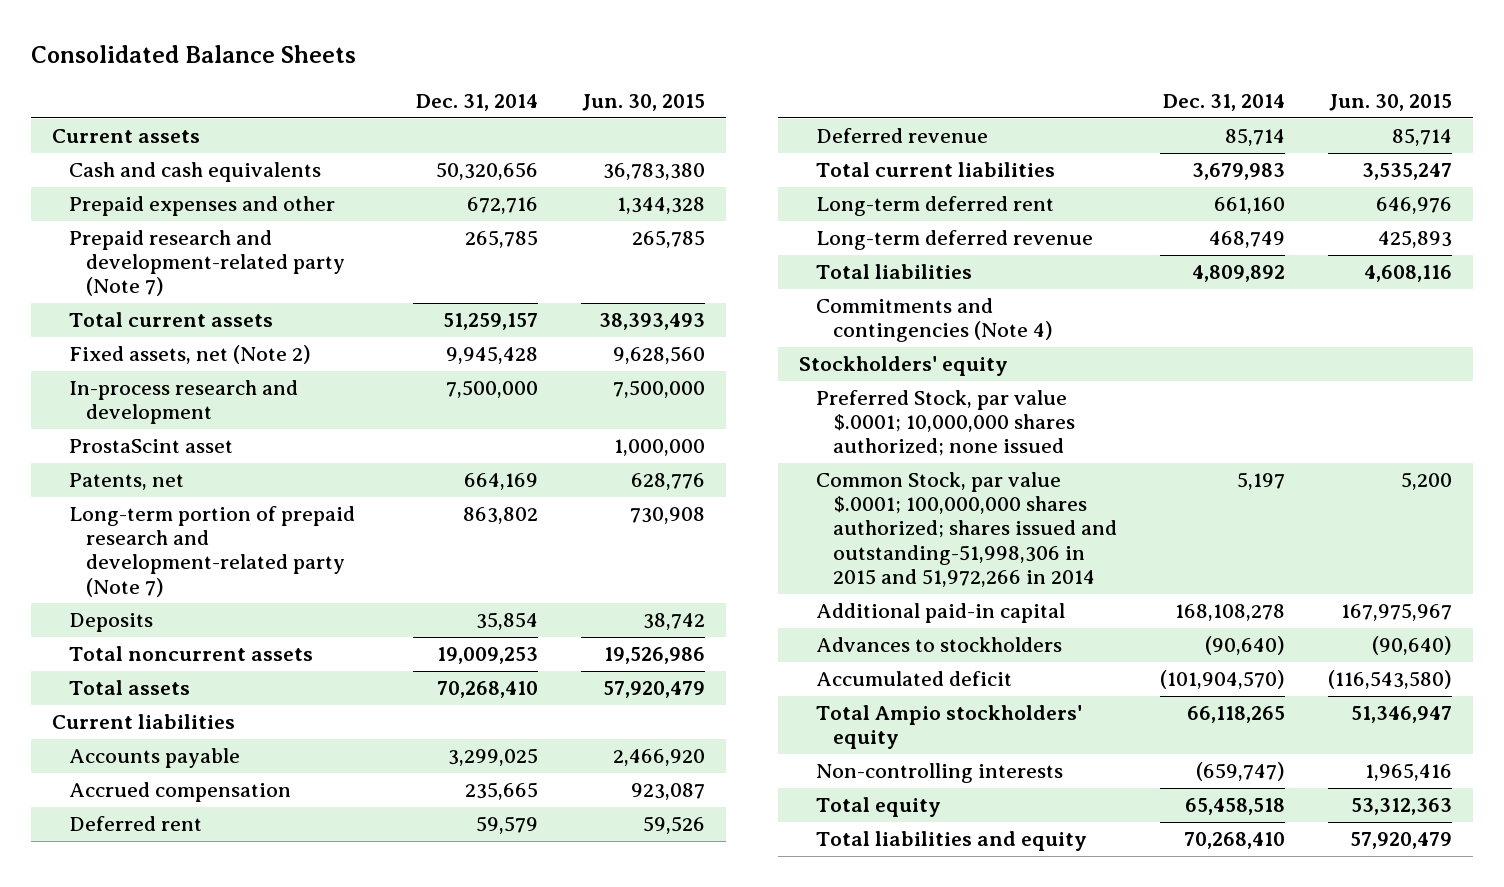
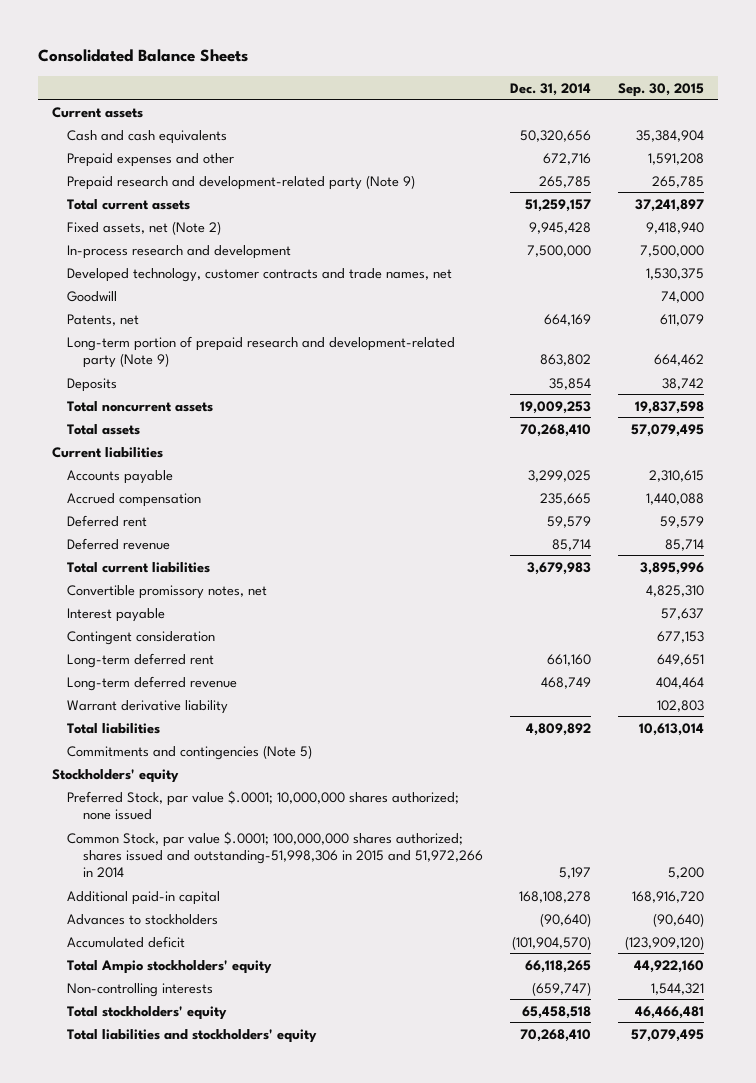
[581,94,705,112] Jun. 30, 2015 -> none
none -> [617,82,704,97] Sep. 30, 2015
[69,230,346,297] Prepaid research and development-related party (Note 7) -> [67,174,416,190] Prepaid research and development-related party (Note 9)
[69,439,234,454] ProstaScint asset -> none
none -> [67,267,453,282] Developed technology, customer contracts and trade names, net
none -> [67,290,118,302] Goodwill
[69,506,356,597] Long-term portion of prepaid research and development-related party (Note 7) -> [67,335,456,368] Long-term portion of prepaid research and development-related party (Note 9)
none -> [67,584,268,599] Convertible promissory notes, net
none -> [67,607,166,622] Interest payable
none -> [67,630,216,645] Contingent consideration
none -> [67,699,229,714] Warrant derivative liability
[816,298,1054,343] Commitments and contingencies (Note 4) -> [67,744,313,760] Commitments and contingencies (Note 5)
[816,797,942,818] Total equity -> [67,1005,228,1020] Total stockholders' equity
[816,831,1088,852] Total liabilities and equity -> [67,1028,318,1043] Total liabilities and stockholders' equity

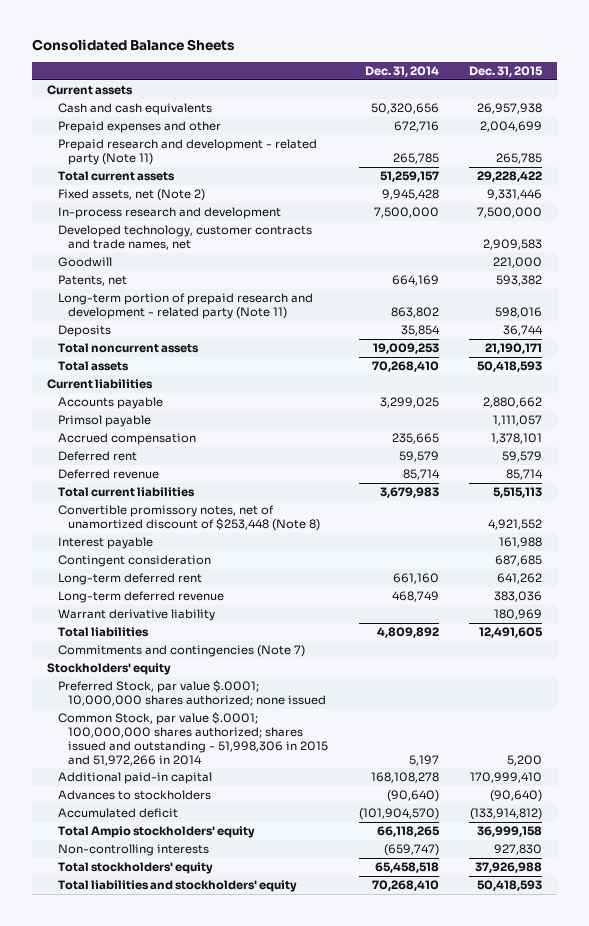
[617,82,704,97] Sep. 30, 2015 -> none
none -> [468,66,543,78] Dec. 31, 2015
[67,174,416,190] Prepaid research and development-related party (Note 9) -> [57,139,317,166] Prepaid research and development - related party (Note 11)
[67,335,456,368] Long-term portion of prepaid research and development-related party (Note 9) -> [57,293,313,320] Long-term portion of prepaid research and development - related party (Note 11)
none -> [57,415,151,428] Primsol payable
[67,584,268,599] Convertible promissory notes, net -> [57,505,321,532] Convertible promissory notes, net of unamortized discount of $253,448 (Note 8)
[67,744,313,760] Commitments and contingencies (Note 5) -> [57,645,305,658] Commitments and contingencies (Note 7)
[67,830,483,879] Common Stock, par value $.0001; 100,000,000 shares authorized; shares issued and outstanding-51,998,306 in 2015 and 51,972,266 in 2014 -> [57,712,329,766] Common Stock, par value $.0001; 100,000,000 shares authorized; shares issued and outstanding - 51,998,306 in 2015 and 51,972,266 in 2014

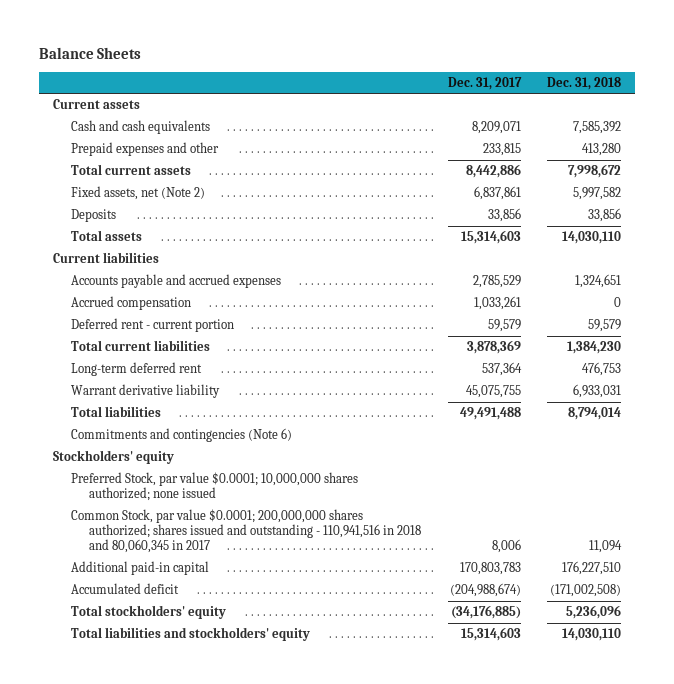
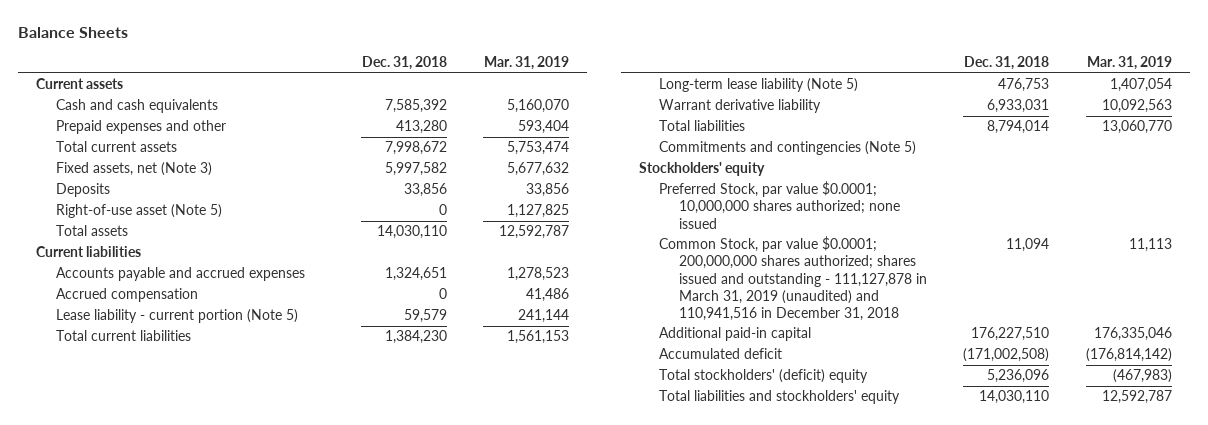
[447,76,522,90] Dec. 31, 2017 -> none
none -> [484,56,570,71] Mar. 31, 2019
[70,186,205,201] Fixed assets, net (Note 2) -> [56,162,213,177] Fixed assets, net (Note 3)
none -> [56,204,223,219] Right-of-use asset (Note 5)
[70,318,234,333] Deferred rent - current portion -> [56,309,299,324] Lease liability - current portion (Note 5)
[70,362,202,377] Long-term deferred rent -> [658,78,858,93] Long-term lease liability (Note 5)
[70,428,292,443] Commitments and contingencies (Note 6) -> [658,141,916,156] Commitments and contingencies (Note 5)
[70,509,421,554] Common Stock, par value $0.0001; 200,000,000 shares authorized; shares issued and outstanding - 110,941,516 in 2018 and 80,060,345 in 2017 -> [658,236,927,321] Common Stock, par value $0.0001; 200,000,000 shares authorized; shares issued and outstanding - 111,127,878 in March 31, 2019 (unaudited) and 110,941,516 in December 31, 2018
[70,605,226,620] Total stockholders' equity -> [658,369,868,384] Total stockholders' (deficit) equity

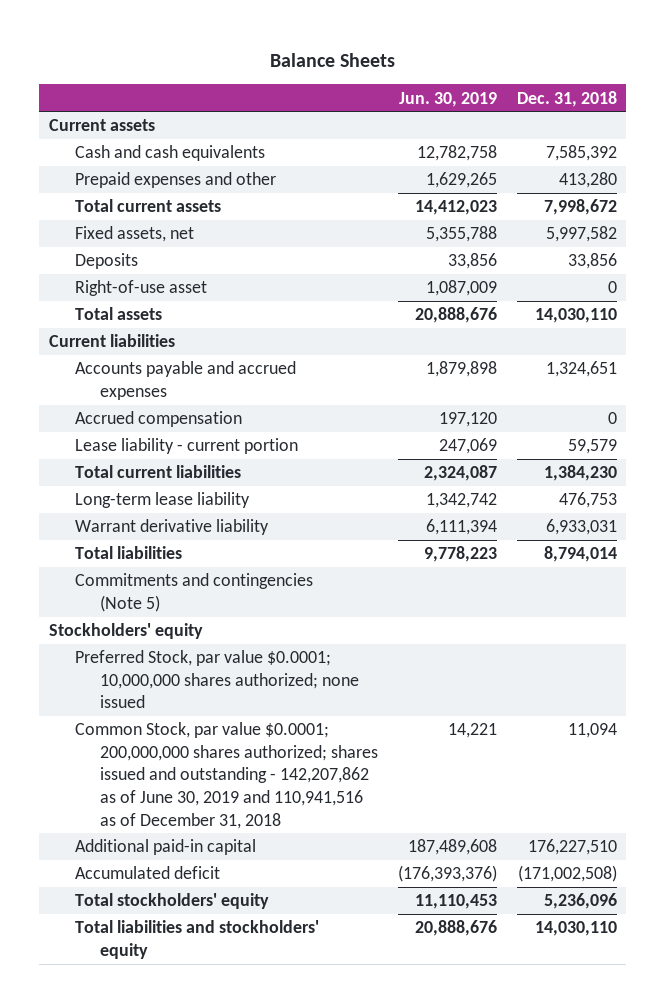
[484,56,570,71] Mar. 31, 2019 -> none
none -> [398,91,497,107] Jun. 30, 2019
[56,162,213,177] Fixed assets, net (Note 3) -> [74,226,194,243] Fixed assets, net
[56,204,223,219] Right-of-use asset (Note 5) -> [74,280,207,297] Right-of-use asset
[56,309,299,324] Lease liability - current portion (Note 5) -> [74,438,298,455] Lease liability - current portion
[658,78,858,93] Long-term lease liability (Note 5) -> [74,492,250,509] Long-term lease liability
[658,236,927,321] Common Stock, par value $0.0001; 200,000,000 shares authorized; shares issued and outstanding - 111,127,878 in March 31, 2019 (unaudited) and 110,941,516 in December 31, 2018 -> [74,722,379,829] Common Stock, par value $0.0001; 200,000,000 shares authorized; shares issued and outstanding - 142,207,862 as of June 30, 2019 and 110,941,516 as of December 31, 2018
[658,369,868,384] Total stockholders' (deficit) equity -> [74,893,269,910] Total stockholders' equity

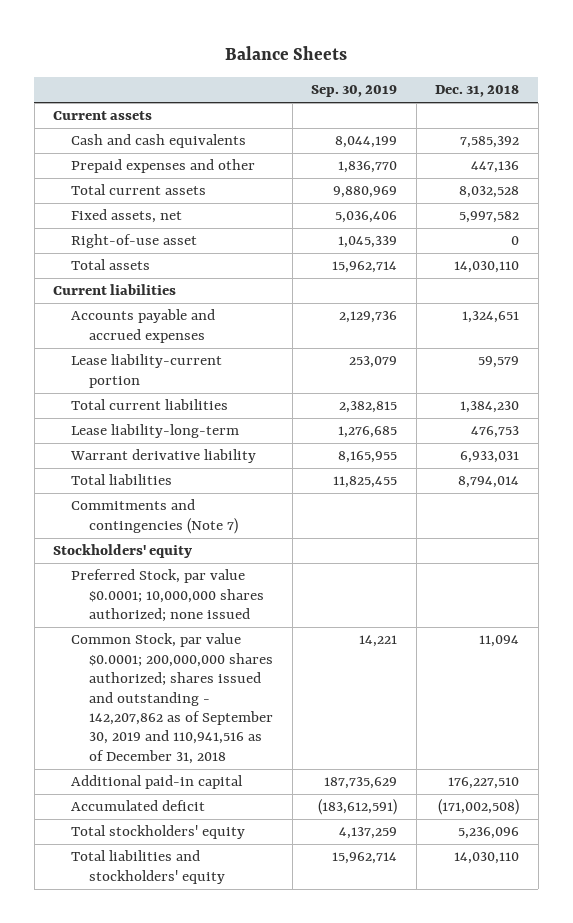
[398,91,497,107] Jun. 30, 2019 -> none
none -> [311,85,398,98] Sep. 30, 2019
[558,172,617,189] 413,280 -> [471,161,520,174] 447,136
[543,199,617,216] 7,998,672 -> [459,186,520,199] 8,032,528
[74,253,138,270] Deposits -> none
[74,411,242,428] Accrued compensation -> none
[74,438,298,455] Lease liability - current portion -> [71,354,223,388] Lease liability-current portion
[74,492,250,509] Long-term lease liability -> [71,424,240,439] Lease liability-long-term
[74,573,313,612] Commitments and contingencies (Note 5) -> [71,499,239,534] Commitments and contingencies (Note 7)
[74,722,379,829] Common Stock, par value $0.0001; 200,000,000 shares authorized; shares issued and outstanding - 142,207,862 as of June 30, 2019 and 110,941,516 as of December 31, 2018 -> [71,633,274,764] Common Stock, par value $0.0001; 200,000,000 shares authorized; shares issued and outstanding - 142,207,862 as of September 30, 2019 and 110,941,516 as of December 31, 2018

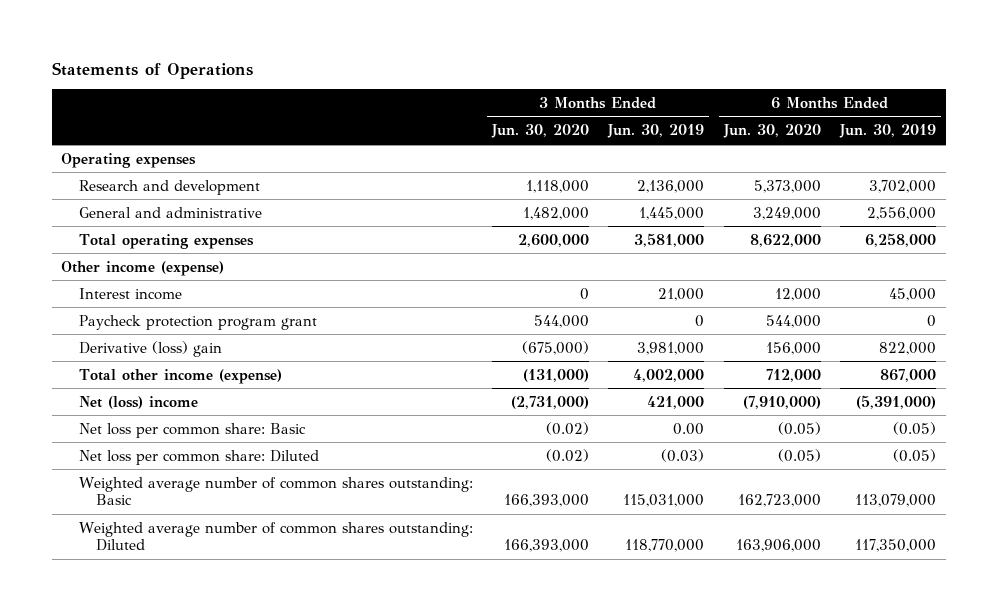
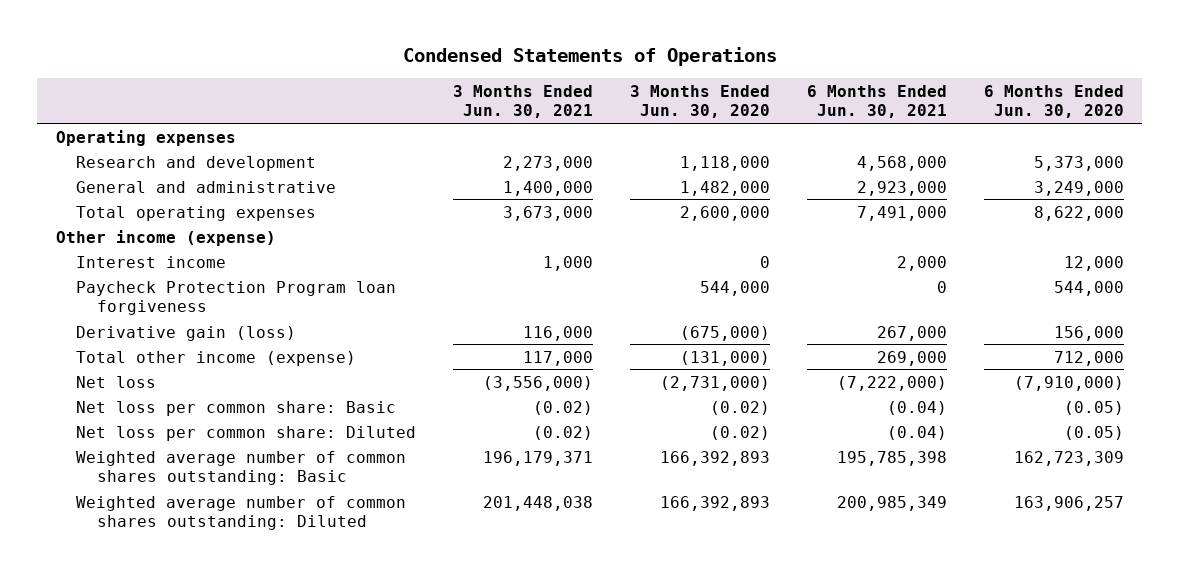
[51,61,253,79] Statements of Operations -> [402,46,777,66] Condensed Statements of Operations
[607,124,705,139] Jun. 30, 2019 -> none
[839,124,937,139] Jun. 30, 2019 -> none
none -> [453,84,594,119] 3 Months Ended Jun. 30, 2021
none -> [806,84,947,119] 6 Months Ended Jun. 30, 2021
[78,314,317,330] Paycheck protection program grant -> [76,280,397,316] Paycheck Protection Program loan forgiveness
[78,340,222,357] Derivative (loss) gain -> [76,325,297,341] Derivative gain (loss)
[78,395,198,409] Net (loss) income -> [76,375,157,388] Net loss
[504,494,590,508] 166,393,000 -> [660,450,771,466] 166,392,893
[737,494,821,508] 162,723,000 -> [1013,450,1124,466] 162,723,309
[504,539,590,553] 166,393,000 -> [660,495,771,511] 166,392,893
[735,539,821,553] 163,906,000 -> [1013,495,1124,511] 163,906,257

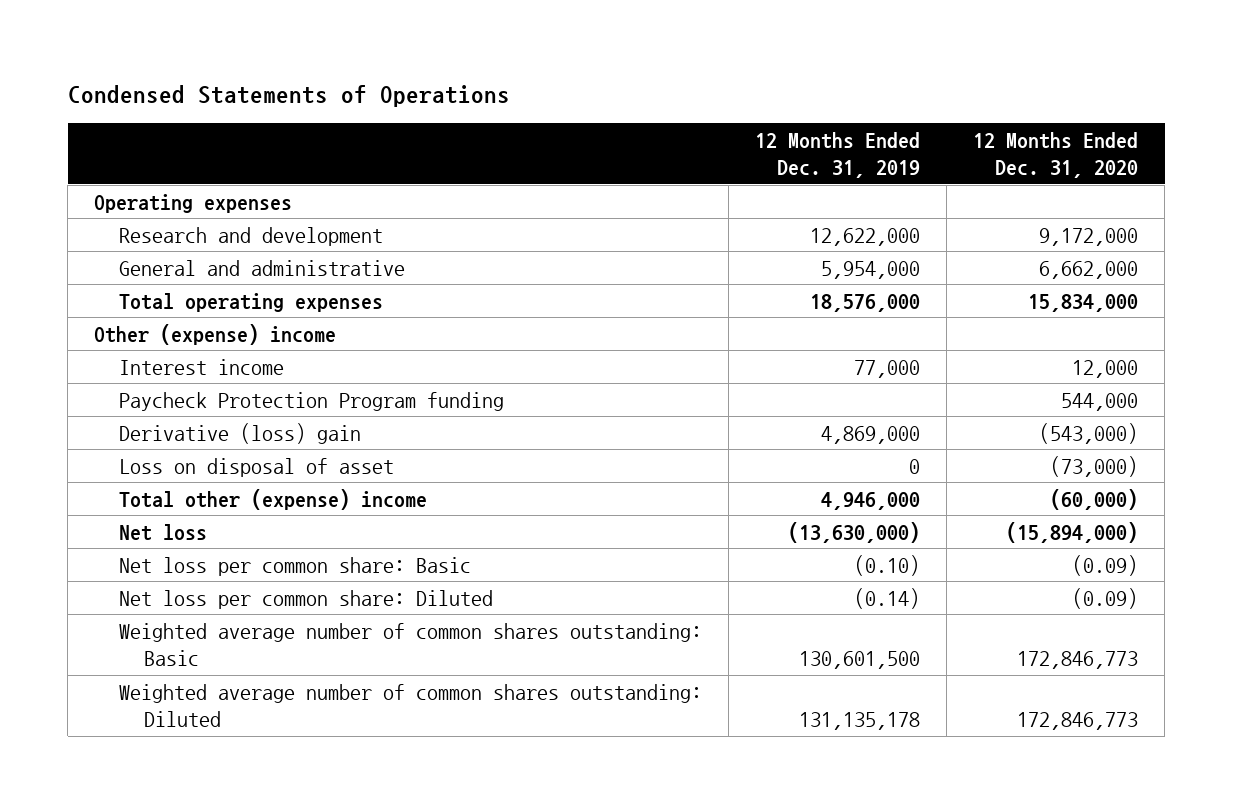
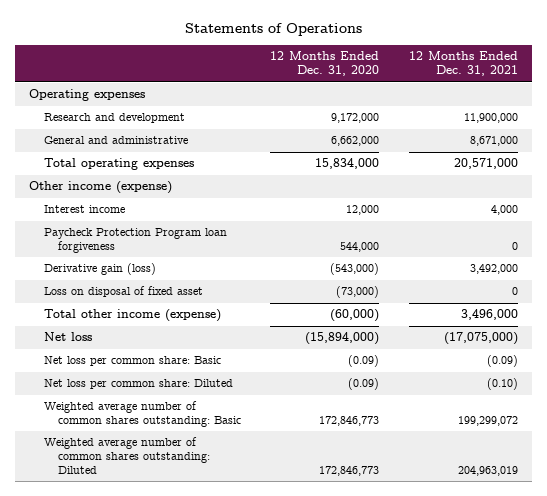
[67,84,510,107] Condensed Statements of Operations -> [184,23,362,37] Statements of Operations
[755,131,921,179] 12 Months Ended Dec. 31, 2019 -> none
none -> [408,51,518,77] 12 Months Ended Dec. 31, 2021
[94,323,337,345] Other (expense) income -> [29,181,173,195] Other income (expense)
[119,391,505,411] Paycheck Protection Program funding -> [43,228,227,254] Paycheck Protection Program loan forgiveness
[119,422,362,444] Derivative (loss) gain -> [43,263,156,276] Derivative gain (loss)
[119,457,395,477] Loss on disposal of asset -> [43,286,203,298] Loss on disposal of fixed asset
[119,488,428,510] Total other (expense) income -> [43,309,221,323] Total other income (expense)

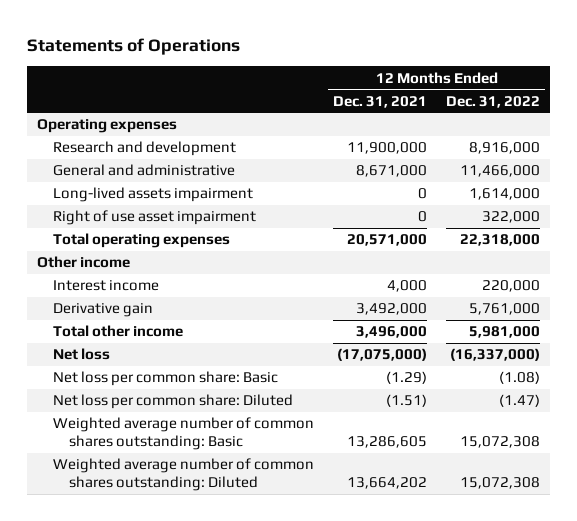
[270,51,380,77] 12 Months Ended Dec. 31, 2020 -> none
none -> [446,95,541,108] Dec. 31, 2022
none -> [53,187,254,203] Long-lived assets impairment
none -> [53,210,257,226] Right of use asset impairment
[29,181,173,195] Other income (expense) -> [37,256,131,269] Other income
[43,228,227,254] Paycheck Protection Program loan forgiveness -> none
[43,286,203,298] Loss on disposal of fixed asset -> none
[43,263,156,276] Derivative gain (loss) -> [53,303,154,318] Derivative gain
[43,309,221,323] Total other income (expense) -> [53,325,184,338] Total other income
[486,355,518,368] (0.09) -> [386,371,428,385] (1.29)
[486,378,518,391] (0.10) -> [386,394,428,408] (1.51)
[457,416,518,427] 199,299,072 -> [347,436,428,449] 13,286,605
[457,466,518,477] 204,963,019 -> [347,477,428,490] 13,664,202

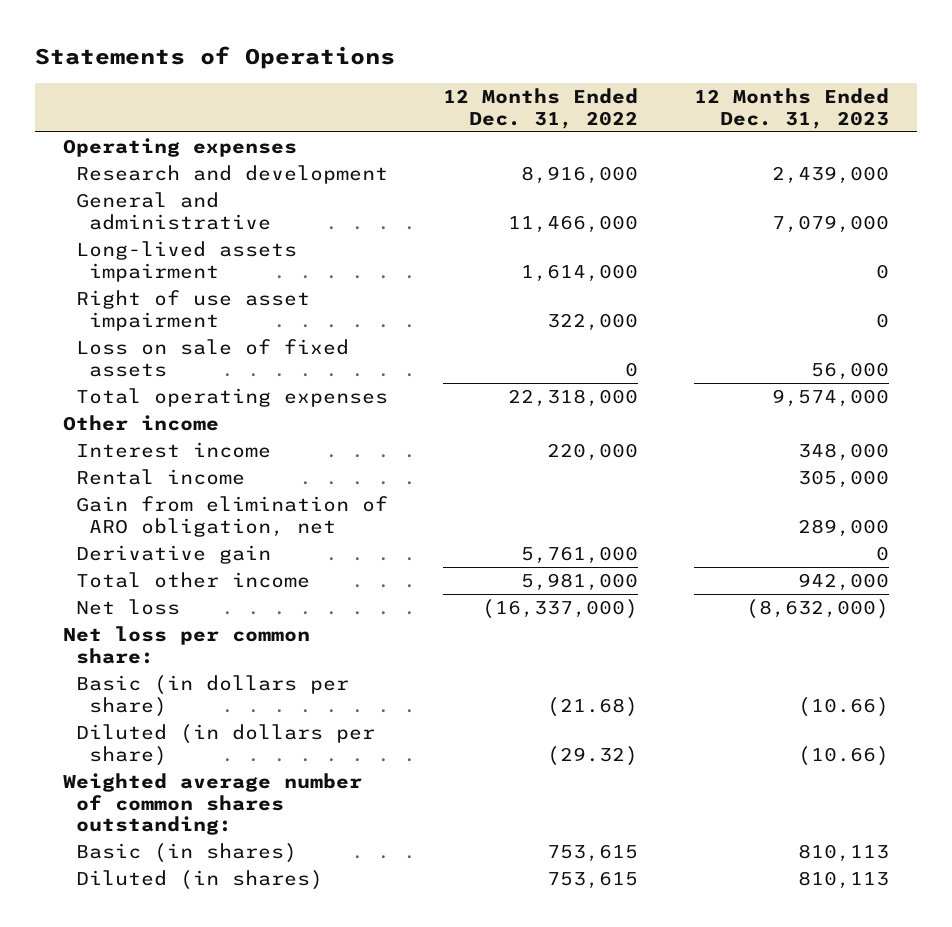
[333,95,428,108] Dec. 31, 2021 -> none
none -> [693,87,889,129] 12 Months Ended Dec. 31, 2023
none -> [76,339,350,377] Loss on sale of fixed assets
none -> [76,469,246,486] Rental income
none -> [76,496,389,537] Gain from elimination of ARO obligation, net
none -> [62,626,310,664] Net loss per common share:
[53,371,279,387] Net loss per common share: Basic -> [76,675,350,717] Basic (in dollars per share)
[499,371,541,385] (1.08) -> [547,696,639,717] (21.68)
[53,394,294,410] Net loss per common share: Diluted -> [76,724,376,766] Diluted (in dollars per share)
[499,394,541,408] (1.47) -> [547,745,639,766] (29.32)
none -> [62,773,362,836] Weighted average number of common shares outstanding:
[53,417,315,451] Weighted average number of common shares outstanding: Basic -> [76,843,298,864] Basic (in shares)
[460,436,541,449] 15,072,308 -> [547,844,639,863] 753,615
[53,458,315,492] Weighted average number of common shares outstanding: Diluted -> [76,870,324,891] Diluted (in shares)
[460,477,541,490] 15,072,308 -> [547,871,639,890] 753,615

